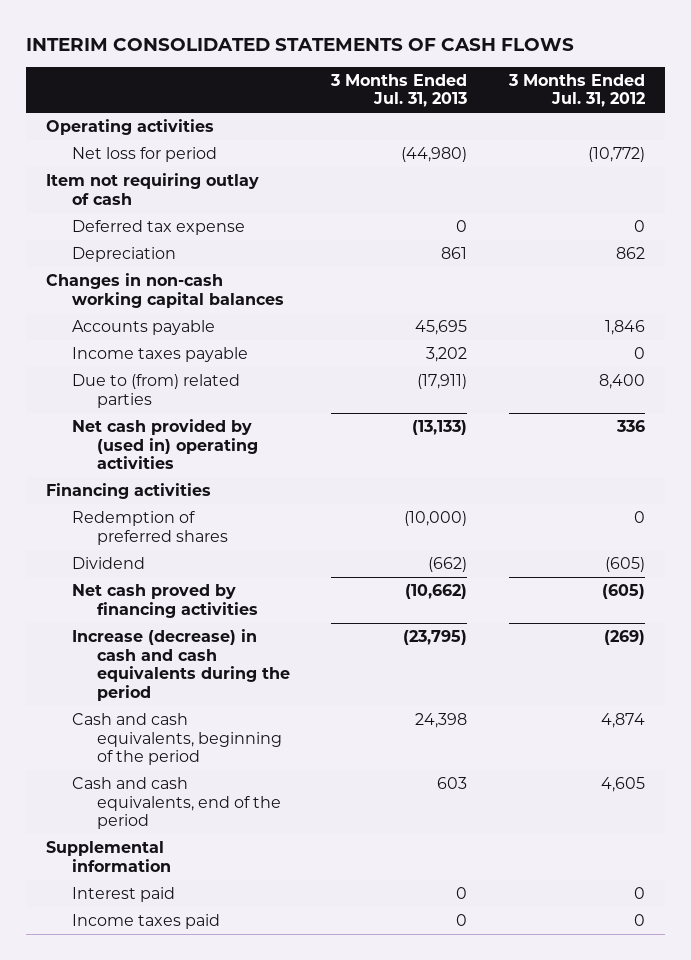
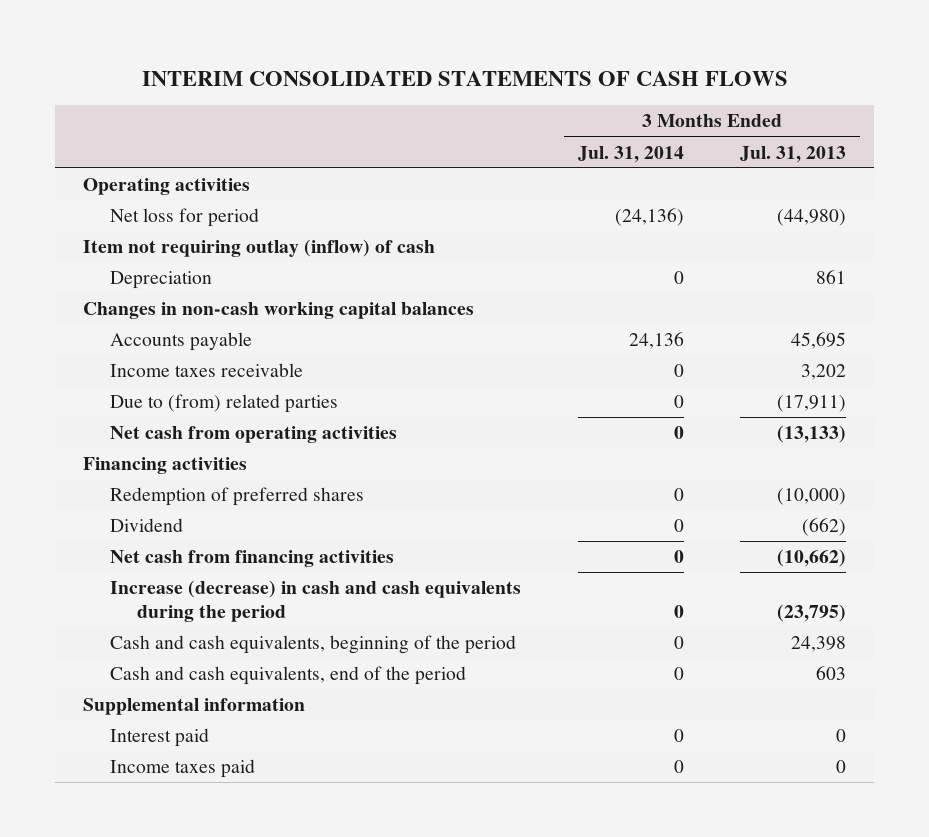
[507,73,645,108] 3 Months Ended Jul. 31, 2012 -> none
none -> [577,145,684,163] Jul. 31, 2014
[71,220,245,236] Deferred tax expense -> none
[46,173,260,205] Item not requiring outlay of cash -> [83,239,436,258] Item not requiring outlay (inflow) of cash
[71,347,248,363] Income taxes payable -> [110,363,304,378] Income taxes receivable
[71,419,258,470] Net cash provided by (used in) operating activities -> [110,426,398,444] Net cash from operating activities
[71,584,258,618] Net cash proved by financing activities -> [110,550,395,568] Net cash from financing activities

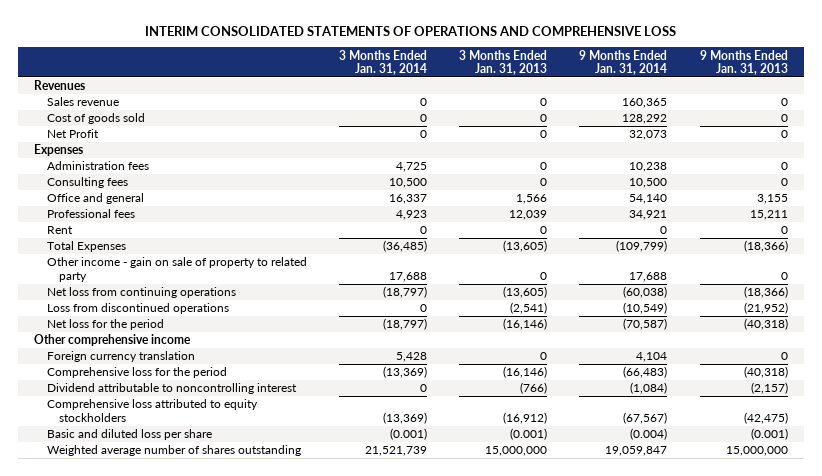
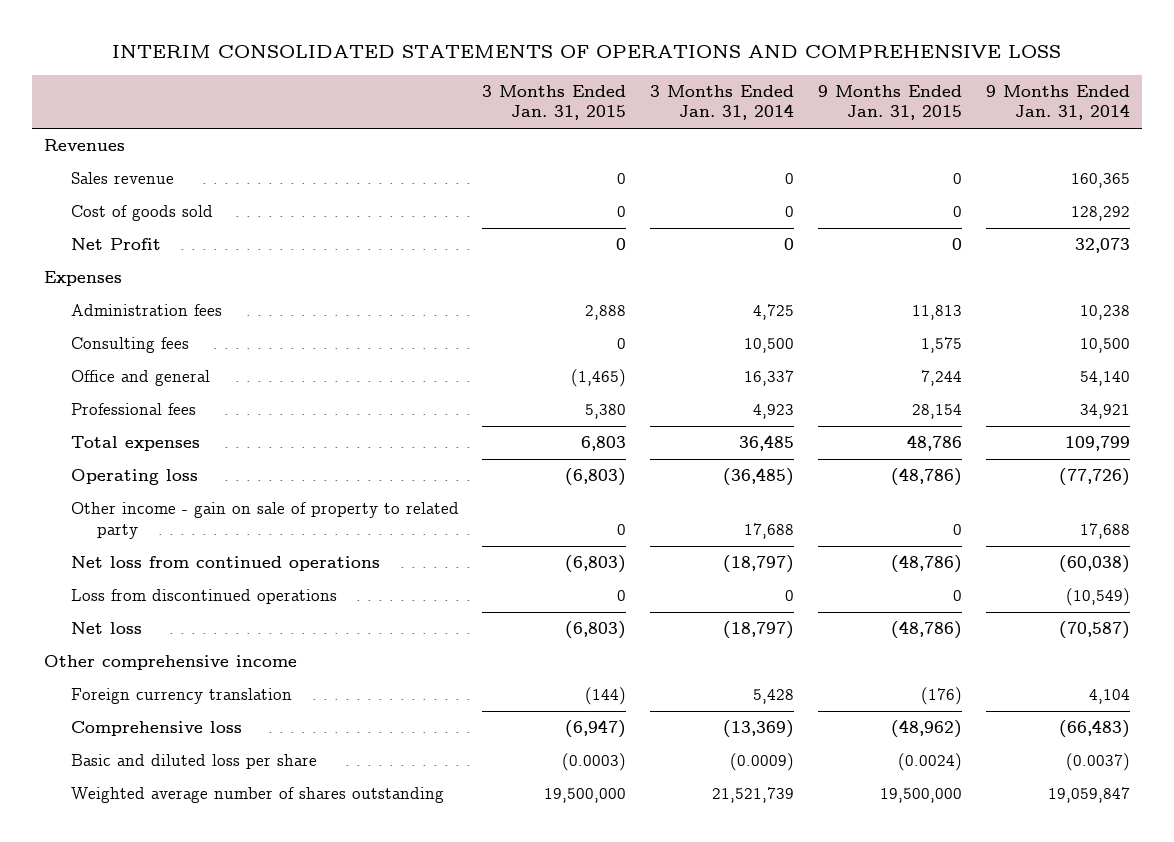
[459,49,548,75] 3 Months Ended Jan. 31, 2013 -> none
[699,49,788,75] 9 Months Ended Jan. 31, 2013 -> none
none -> [482,85,627,121] 3 Months Ended Jan. 31, 2015
none -> [818,85,963,121] 9 Months Ended Jan. 31, 2015
[46,226,73,235] Rent -> none
[46,241,126,253] Total Expenses -> [70,436,200,452] Total expenses
[382,240,427,253] (36,485) -> [739,435,795,452] 36,485
[616,240,668,253] (109,799) -> [1064,436,1130,452] 109,799
none -> [70,469,198,486] Operating loss
[46,287,236,299] Net loss from continuing operations -> [70,556,380,572] Net loss from continued operations
[46,319,164,331] Net loss for the period -> [70,622,142,635] Net loss
[46,367,227,379] Comprehensive loss for the period -> none
[46,383,297,395] Dividend attributable to noncontrolling interest -> none
[46,399,258,422] Comprehensive loss attributed to equity stockholders -> [70,721,242,737] Comprehensive loss
[623,411,668,424] (67,567) -> [1058,720,1130,739] (66,483)
[389,428,427,441] (0.001) -> [730,753,795,772] (0.0009)
[630,428,668,441] (0.004) -> [1065,753,1130,772] (0.0037)

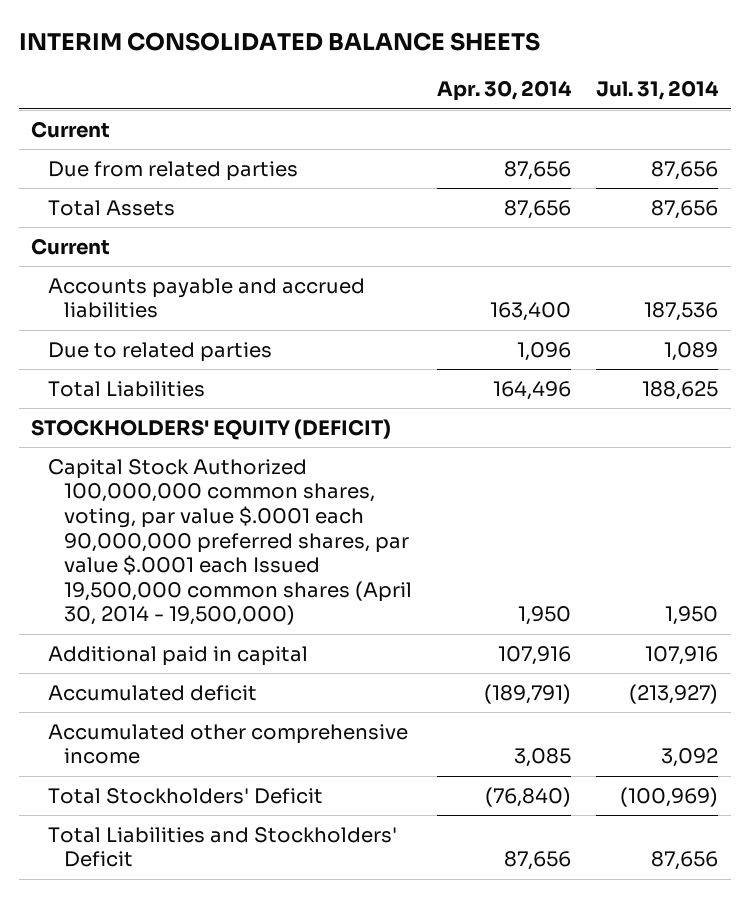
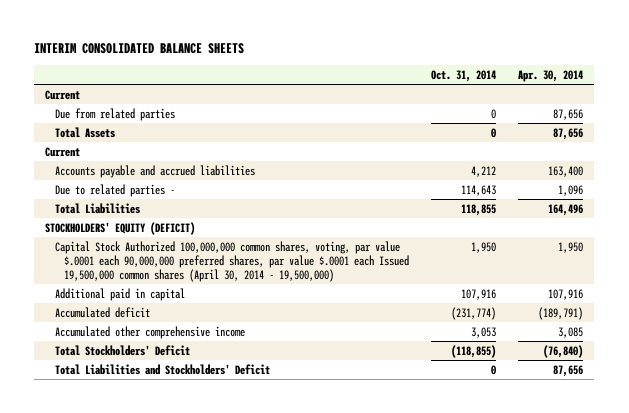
[596,80,720,101] Jul. 31, 2014 -> none
none -> [430,69,496,82] Oct. 31, 2014
[47,341,272,362] Due to related parties -> [54,183,175,197] Due to related parties -

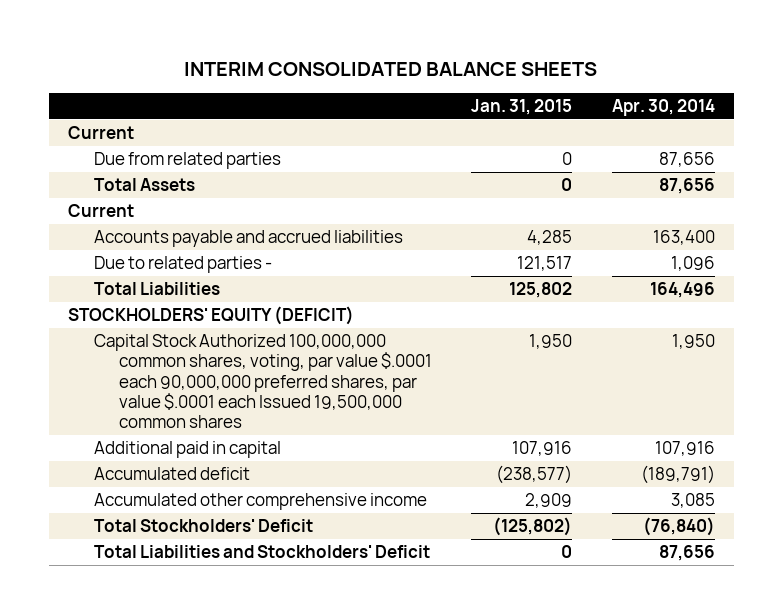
[430,69,496,82] Oct. 31, 2014 -> none
none -> [471,99,573,116] Jan. 31, 2015
[54,240,409,282] Capital Stock Authorized 100,000,000 common shares, voting, par value $.0001 each 90,000,000 preferred shares, par value $.0001 each Issued 19,500,000 common shares (April 30, 2014 - 19,500,000) -> [93,334,433,428] Capital Stock Authorized 100,000,000 common shares, voting, par value $.0001 each 90,000,000 preferred shares, par value $.0001 each Issued 19,500,000 common shares

